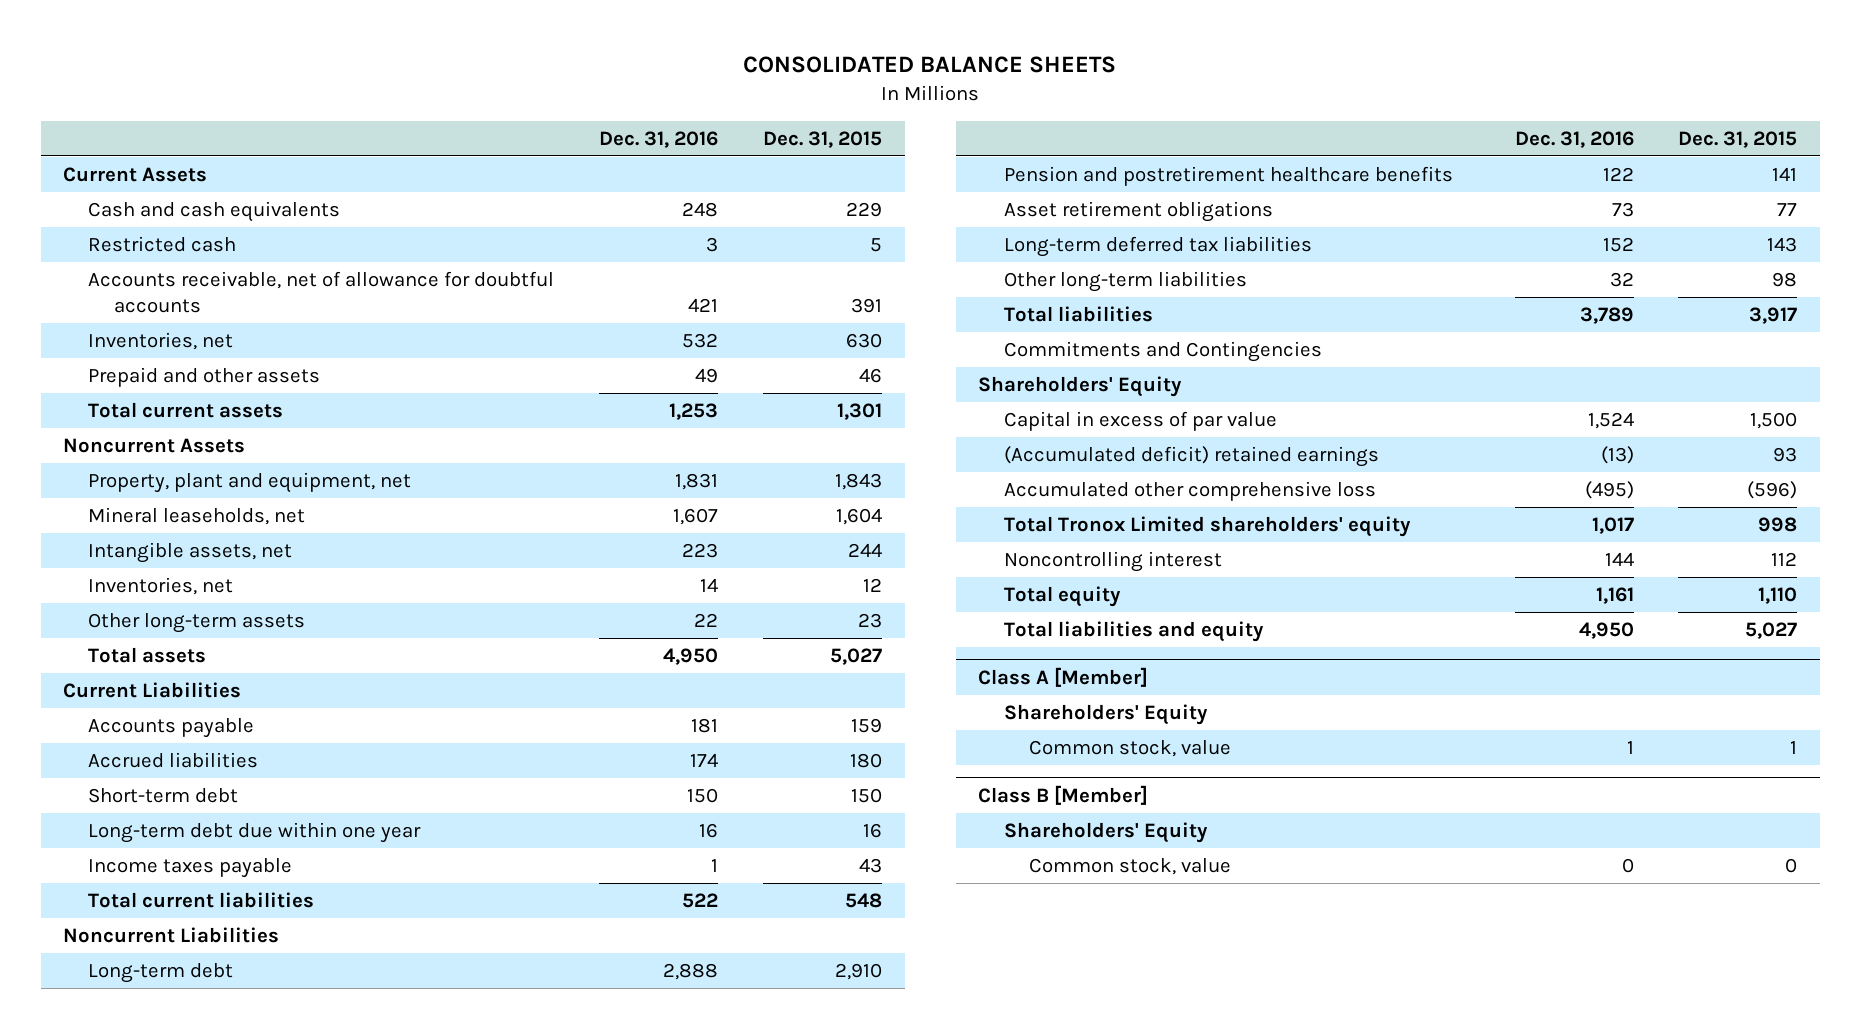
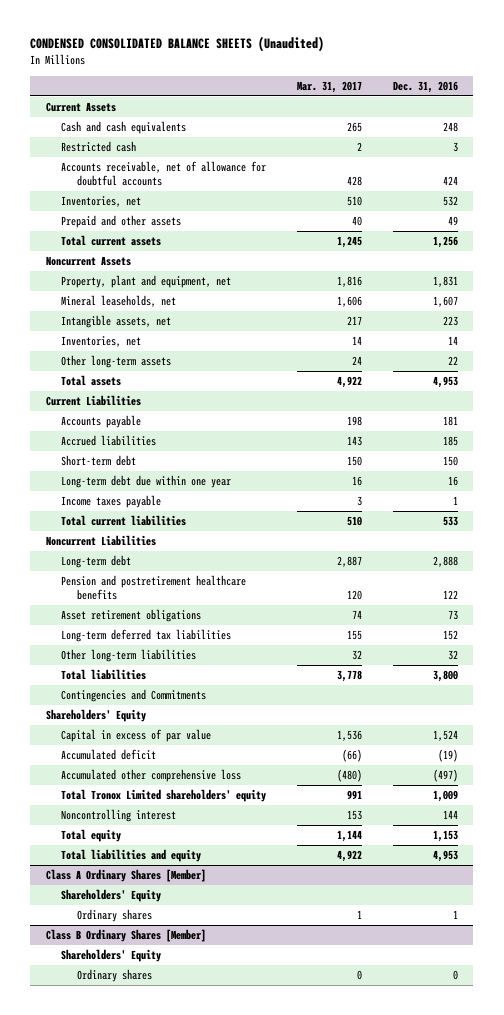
[743,56,1117,74] CONSOLIDATED BALANCE SHEETS -> [30,36,325,53] CONDENSED CONSOLIDATED BALANCE SHEETS (Unaudited)
[763,130,883,148] Dec. 31, 2015 -> none
none -> [297,80,363,93] Mar. 31, 2017
[688,297,719,312] 421 -> [443,175,459,185] 424
[669,403,719,421] 1,253 -> [433,236,459,249] 1,256
[663,648,719,666] 4,950 -> [433,376,459,389] 4,953
[690,753,719,768] 174 -> [443,436,459,447] 185
[682,893,719,909] 522 -> [443,516,459,527] 533
[1579,307,1634,325] 3,789 -> [433,670,459,683] 3,800
[1003,341,1322,363] Commitments and Contingencies -> [61,689,207,703] Contingencies and Commitments
[1003,446,1379,468] (Accumulated deficit) retained earnings -> [61,749,157,761] Accumulated deficit
[1600,446,1634,465] (13) -> [438,749,459,763] (19)
[1584,481,1634,500] (495) -> [433,769,459,783] (497)
[1591,517,1634,535] 1,017 -> [433,790,459,803] 1,009
[1595,587,1634,605] 1,161 -> [433,830,459,843] 1,153
[1578,622,1634,640] 4,950 -> [433,850,459,863] 4,953
[978,666,1149,687] Class A [Member] -> [45,869,206,883] Class A Ordinary Shares [Member]
[1029,740,1232,758] Common stock, value -> [77,909,153,923] Ordinary shares
[978,784,1149,805] Class B [Member] -> [45,929,206,943] Class B Ordinary Shares [Member]
[1029,858,1232,876] Common stock, value -> [77,969,153,983] Ordinary shares

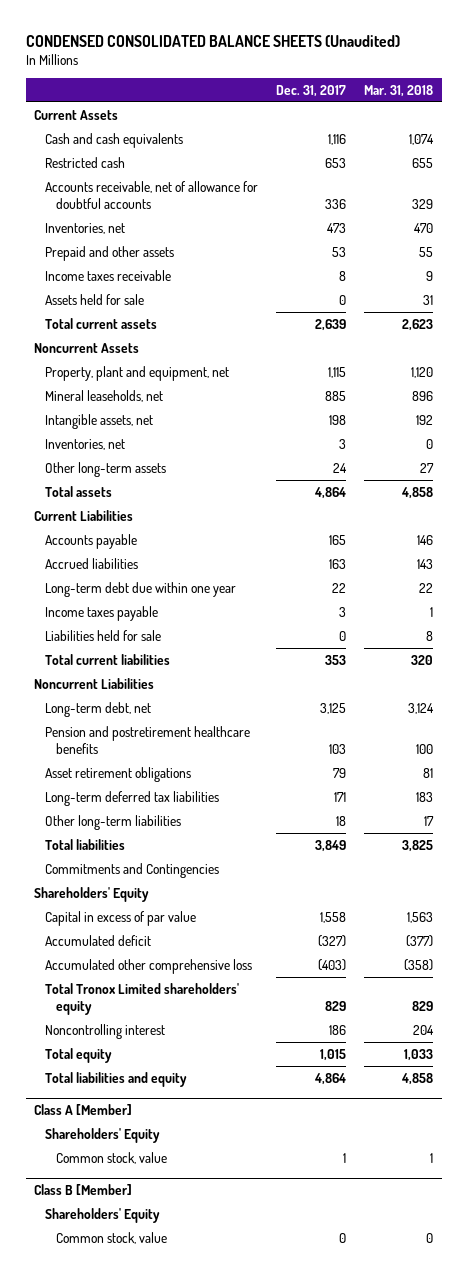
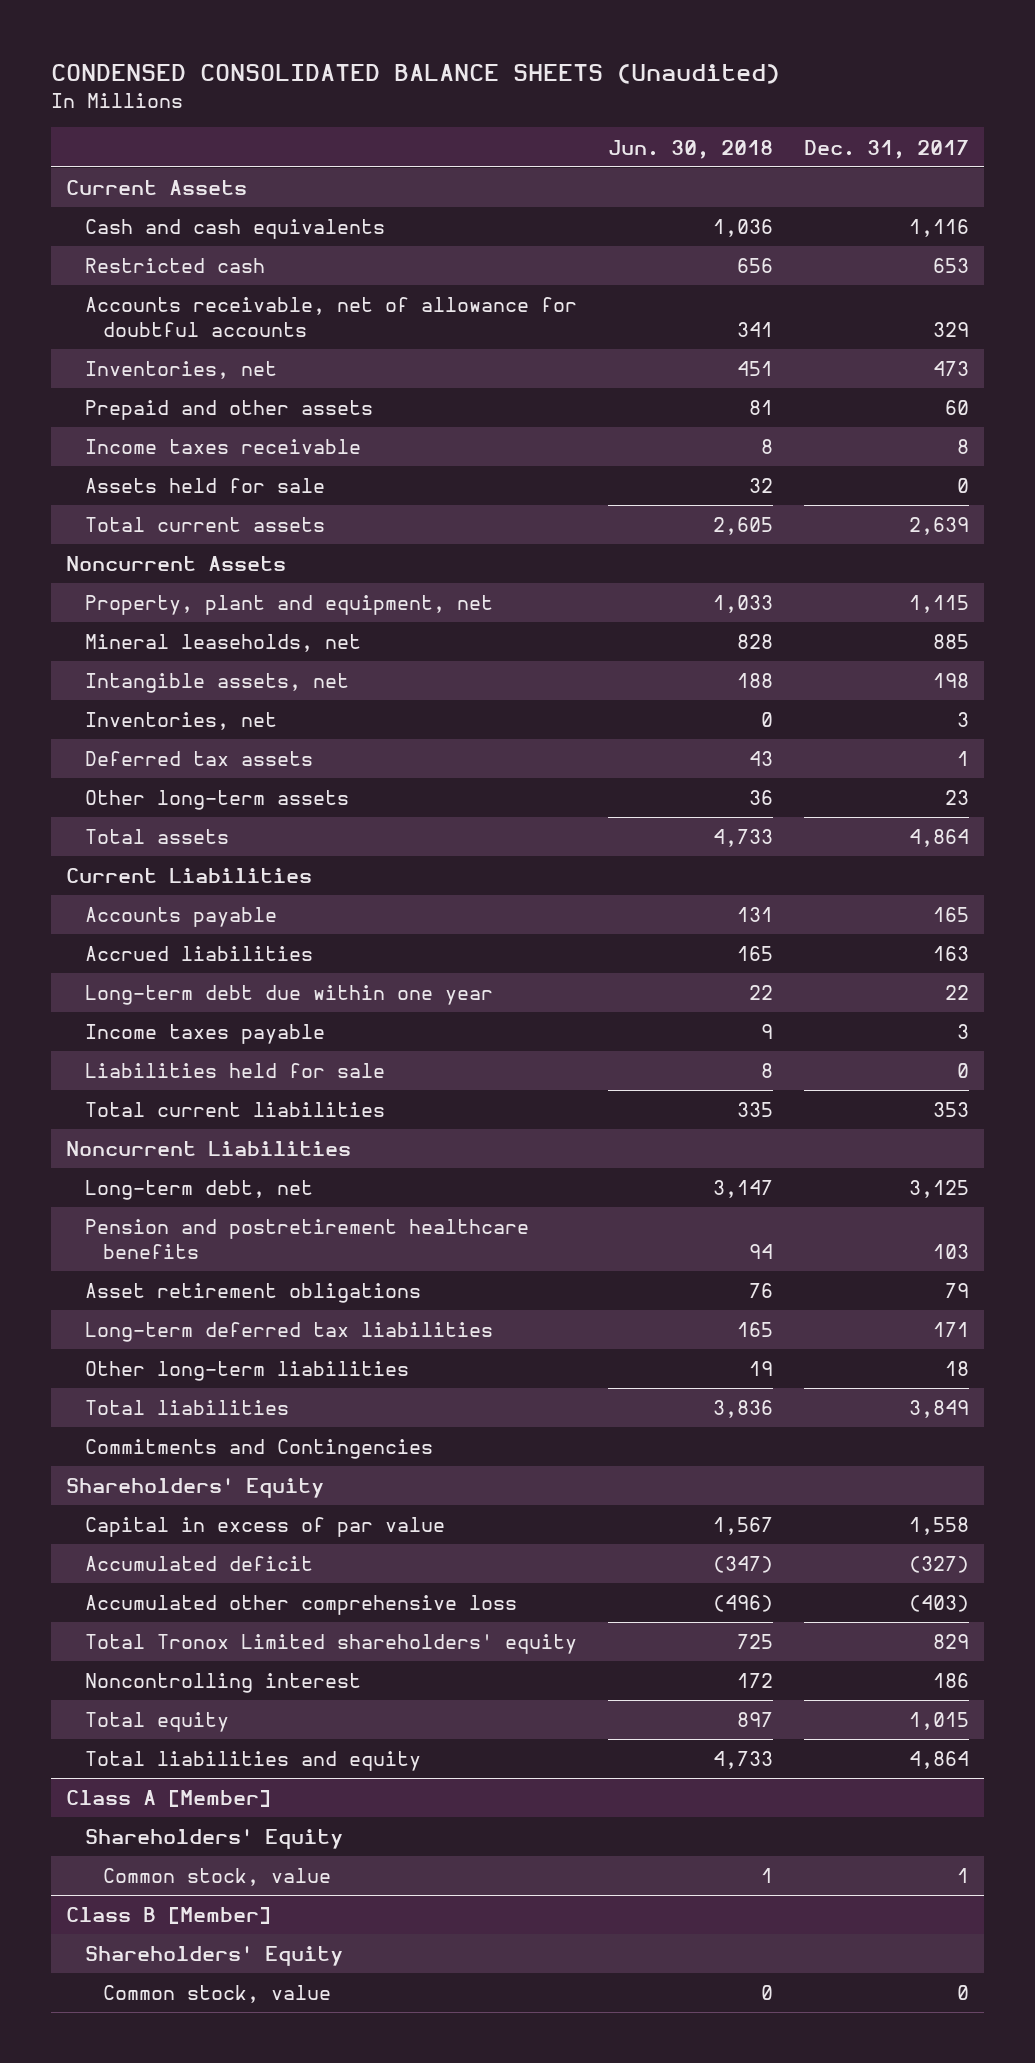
[364,85,434,98] Mar. 31, 2018 -> none
none -> [607,139,773,159] Jun. 30, 2018
[325,198,347,209] 336 -> [932,321,969,337] 329
[332,246,347,257] 53 -> [944,400,969,416] 60
none -> [84,751,313,767] Deferred tax assets
[333,462,348,473] 24 -> [944,790,969,806] 23

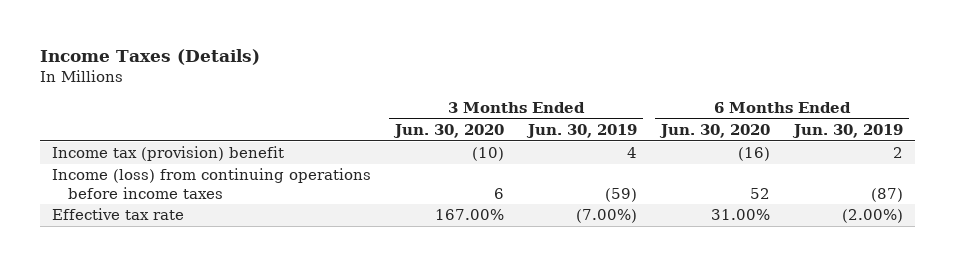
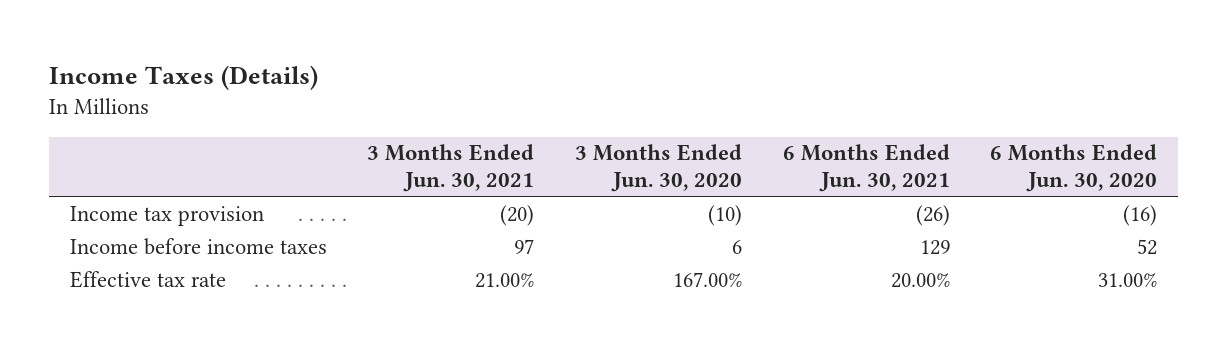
[525,123,637,138] Jun. 30, 2019 -> none
[791,123,903,138] Jun. 30, 2019 -> none
none -> [367,144,535,192] 3 Months Ended Jun. 30, 2021
none -> [782,144,950,192] 6 Months Ended Jun. 30, 2021
[51,146,284,162] Income tax (provision) benefit -> [69,205,264,226] Income tax provision
[51,168,371,199] Income (loss) from continuing operations before income taxes -> [69,237,327,255] Income before income taxes

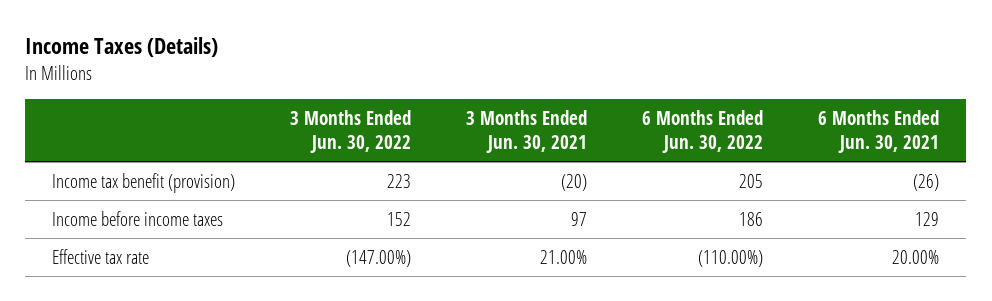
[574,144,742,192] 3 Months Ended Jun. 30, 2020 -> none
[990,144,1158,192] 6 Months Ended Jun. 30, 2020 -> none
none -> [290,109,412,153] 3 Months Ended Jun. 30, 2022
none -> [642,109,764,153] 6 Months Ended Jun. 30, 2022
[69,205,264,226] Income tax provision -> [52,172,236,193] Income tax benefit (provision)

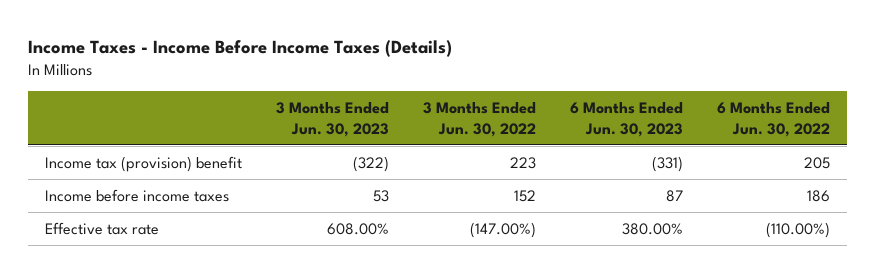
[25,37,219,58] Income Taxes (Details) -> [28,40,453,58] Income Taxes - Income Before Income Taxes (Details)
[466,109,588,153] 3 Months Ended Jun. 30, 2021 -> none
[818,109,940,153] 6 Months Ended Jun. 30, 2021 -> none
none -> [276,102,390,137] 3 Months Ended Jun. 30, 2023
none -> [569,102,683,137] 6 Months Ended Jun. 30, 2023
[52,172,236,193] Income tax benefit (provision) -> [45,155,243,172] Income tax (provision) benefit

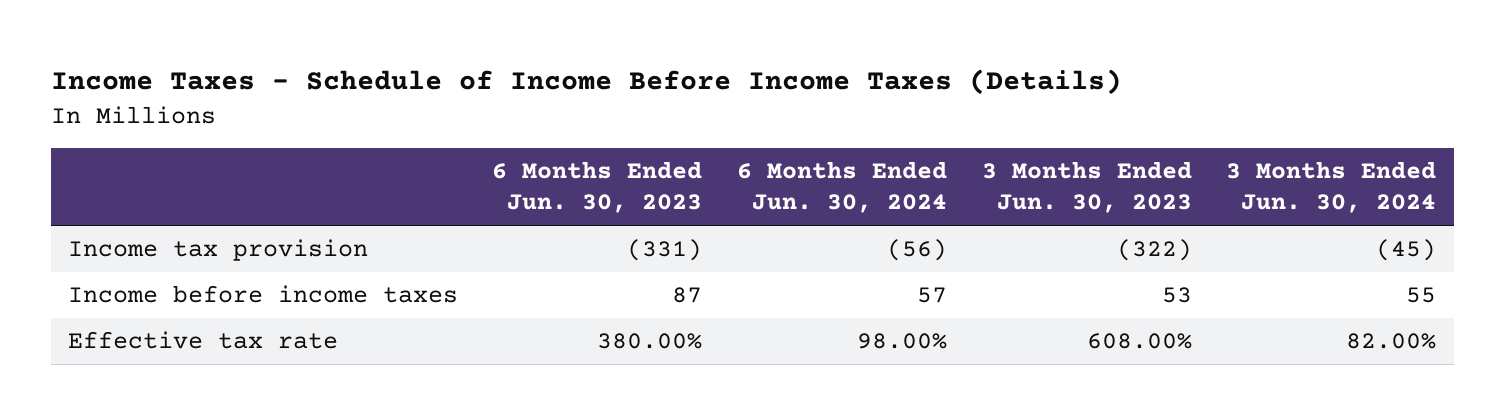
[28,40,453,58] Income Taxes - Income Before Income Taxes (Details) -> [50,69,1122,96] Income Taxes - Schedule of Income Before Income Taxes (Details)
[422,102,536,137] 3 Months Ended Jun. 30, 2022 -> none
[716,102,830,137] 6 Months Ended Jun. 30, 2022 -> none
none -> [737,161,948,214] 6 Months Ended Jun. 30, 2024
none -> [1226,161,1437,214] 3 Months Ended Jun. 30, 2024
[45,155,243,172] Income tax (provision) benefit -> [67,239,368,262] Income tax provision

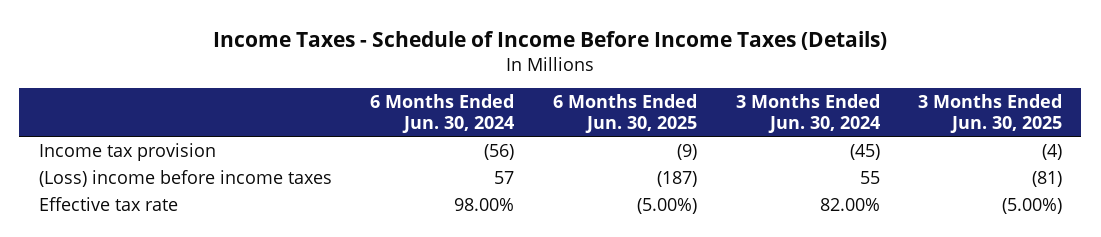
[492,161,703,214] 6 Months Ended Jun. 30, 2023 -> none
[981,161,1192,214] 3 Months Ended Jun. 30, 2023 -> none
none -> [552,93,697,133] 6 Months Ended Jun. 30, 2025
none -> [918,93,1063,133] 3 Months Ended Jun. 30, 2025
[67,285,458,304] Income before income taxes -> [38,169,332,187] (Loss) income before income taxes

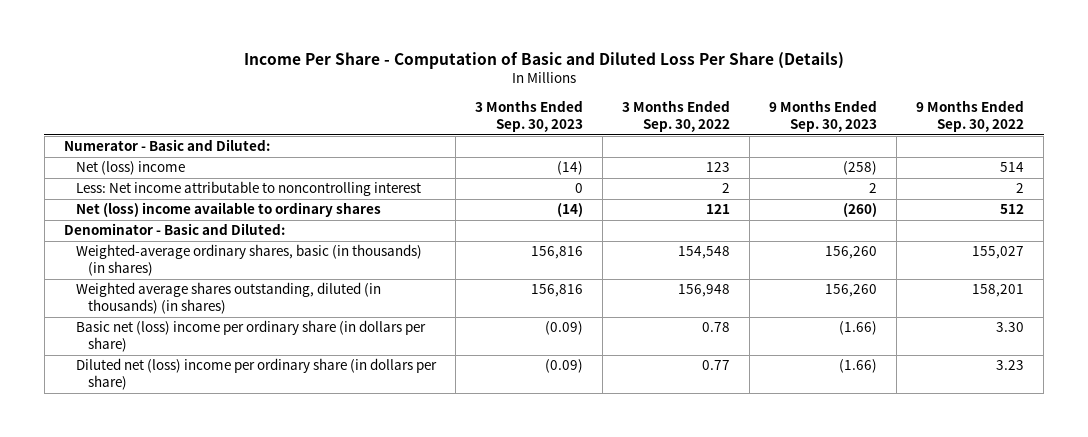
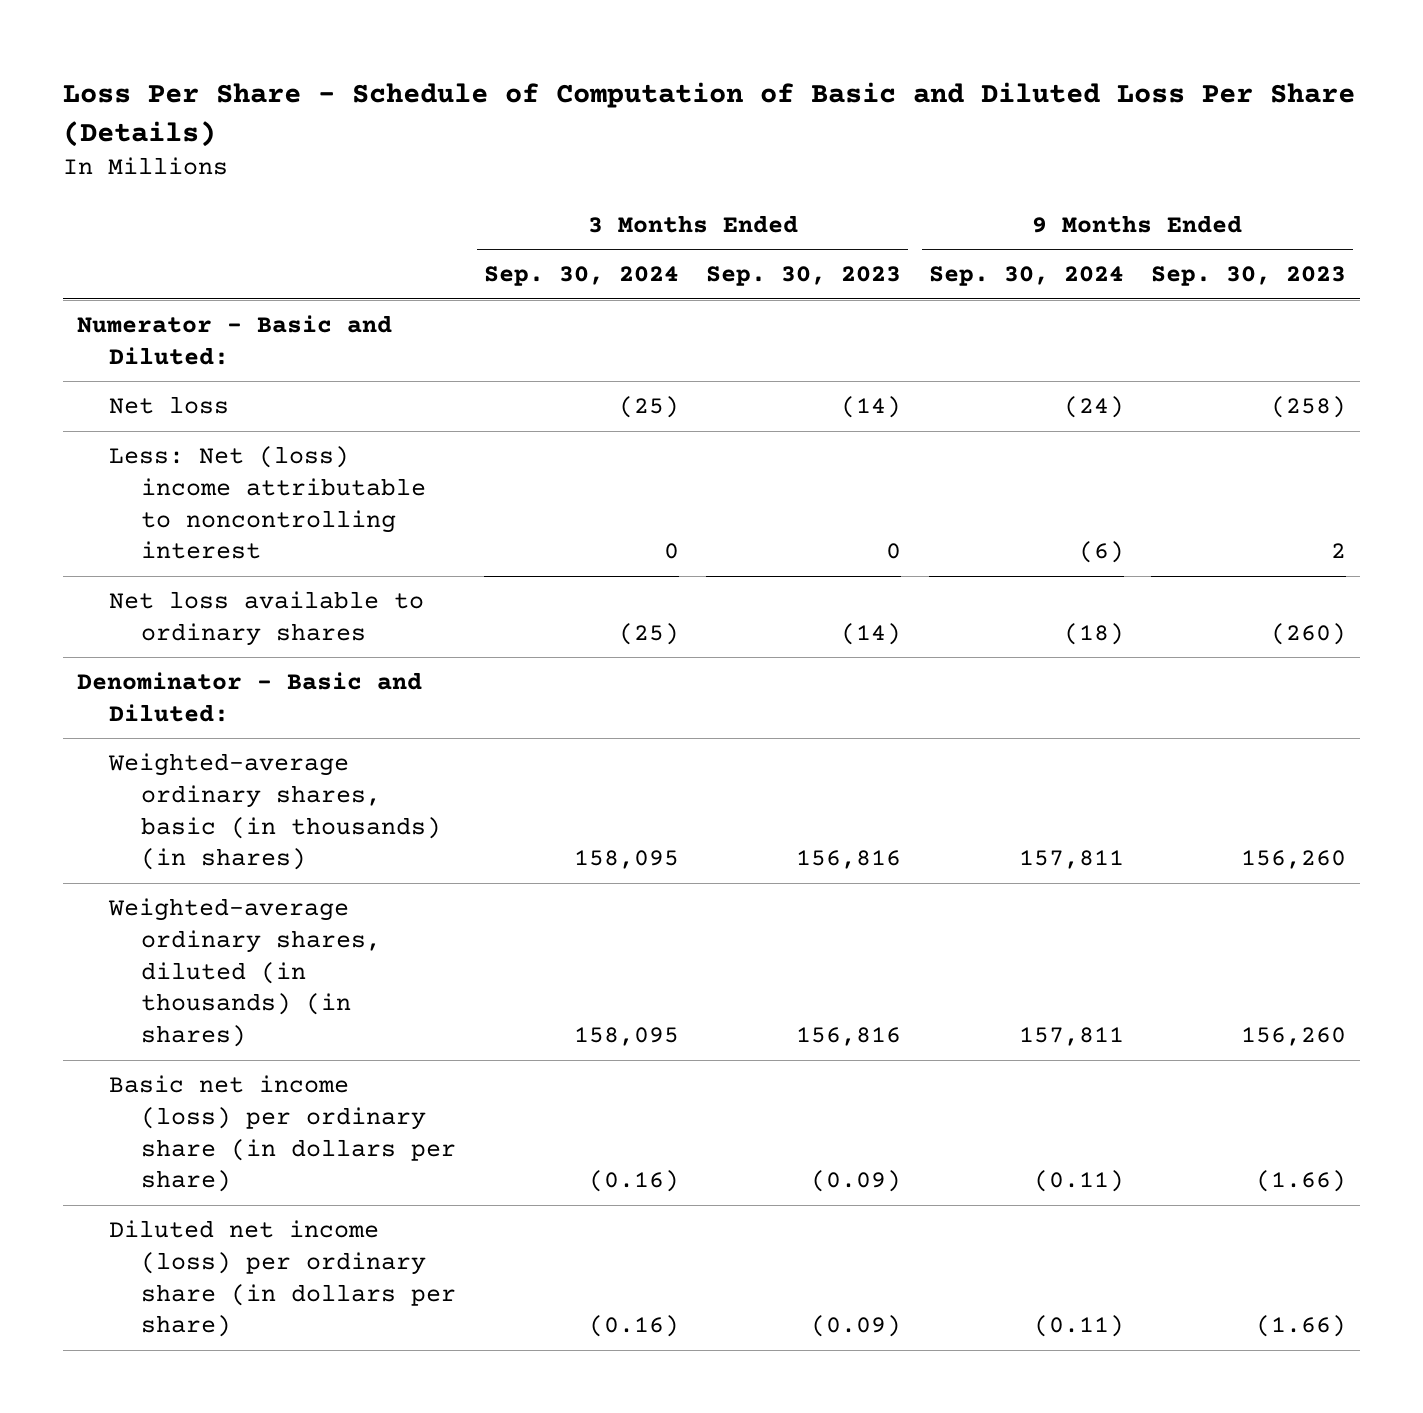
[244,52,845,70] Income Per Share - Computation of Basic and Diluted Loss Per Share (Details) -> [63,81,1356,147] Loss Per Share - Schedule of Computation of Basic and Diluted Loss Per Share (Details)
[622,100,731,133] 3 Months Ended Sep. 30, 2022 -> none
[916,100,1025,133] 9 Months Ended Sep. 30, 2022 -> none
none -> [483,266,679,287] Sep. 30, 2024
none -> [928,266,1124,287] Sep. 30, 2024
[76,161,186,176] Net (loss) income -> [109,396,230,415] Net loss
[76,181,422,197] Less: Net income attributable to noncontrolling interest -> [109,446,427,560] Less: Net (loss) income attributable to noncontrolling interest
[76,202,382,218] Net (loss) income available to ordinary shares -> [109,591,425,646] Net loss available to ordinary shares
[76,282,382,315] Weighted average shares outstanding, diluted (in thousands) (in shares) -> [108,898,382,1047] Weighted-average ordinary shares, diluted (in thousands) (in shares)
[76,320,427,353] Basic net (loss) income per ordinary share (in dollars per share) -> [109,1075,457,1193] Basic net income (loss) per ordinary share (in dollars per share)
[76,358,438,391] Diluted net (loss) income per ordinary share (in dollars per share) -> [109,1220,457,1338] Diluted net income (loss) per ordinary share (in dollars per share)

